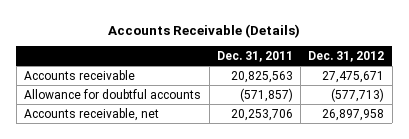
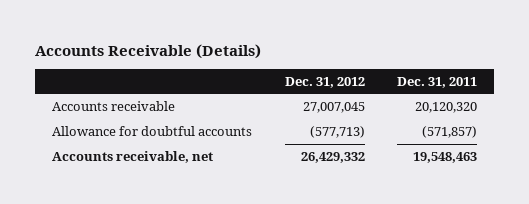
[230,70,293,83] 20,825,563 -> [415,102,478,114] 20,120,320
[322,70,385,83] 27,475,671 -> [302,102,365,114] 27,007,045
[230,108,293,121] 20,253,706 -> [413,152,478,164] 19,548,463
[322,108,385,121] 26,897,958 -> [300,152,365,164] 26,429,332

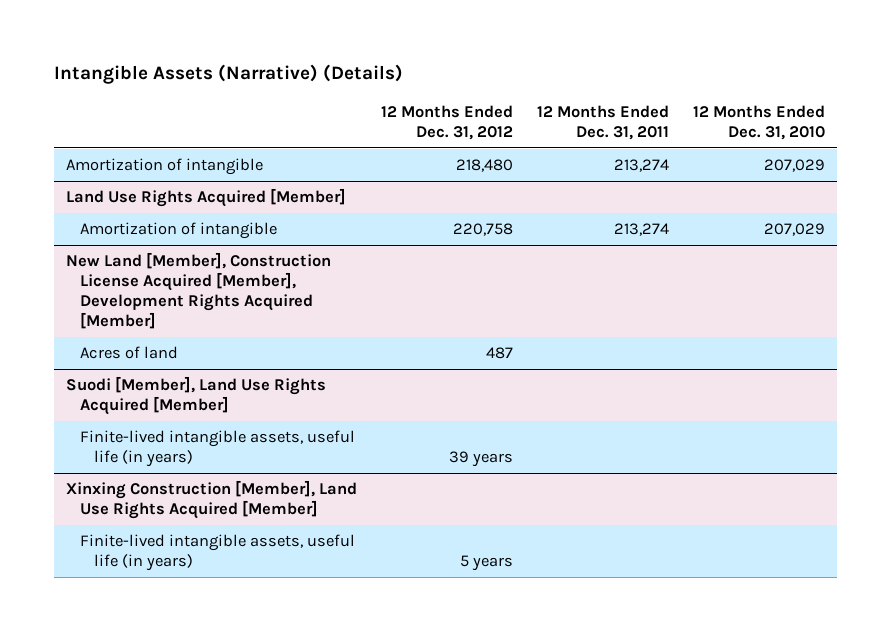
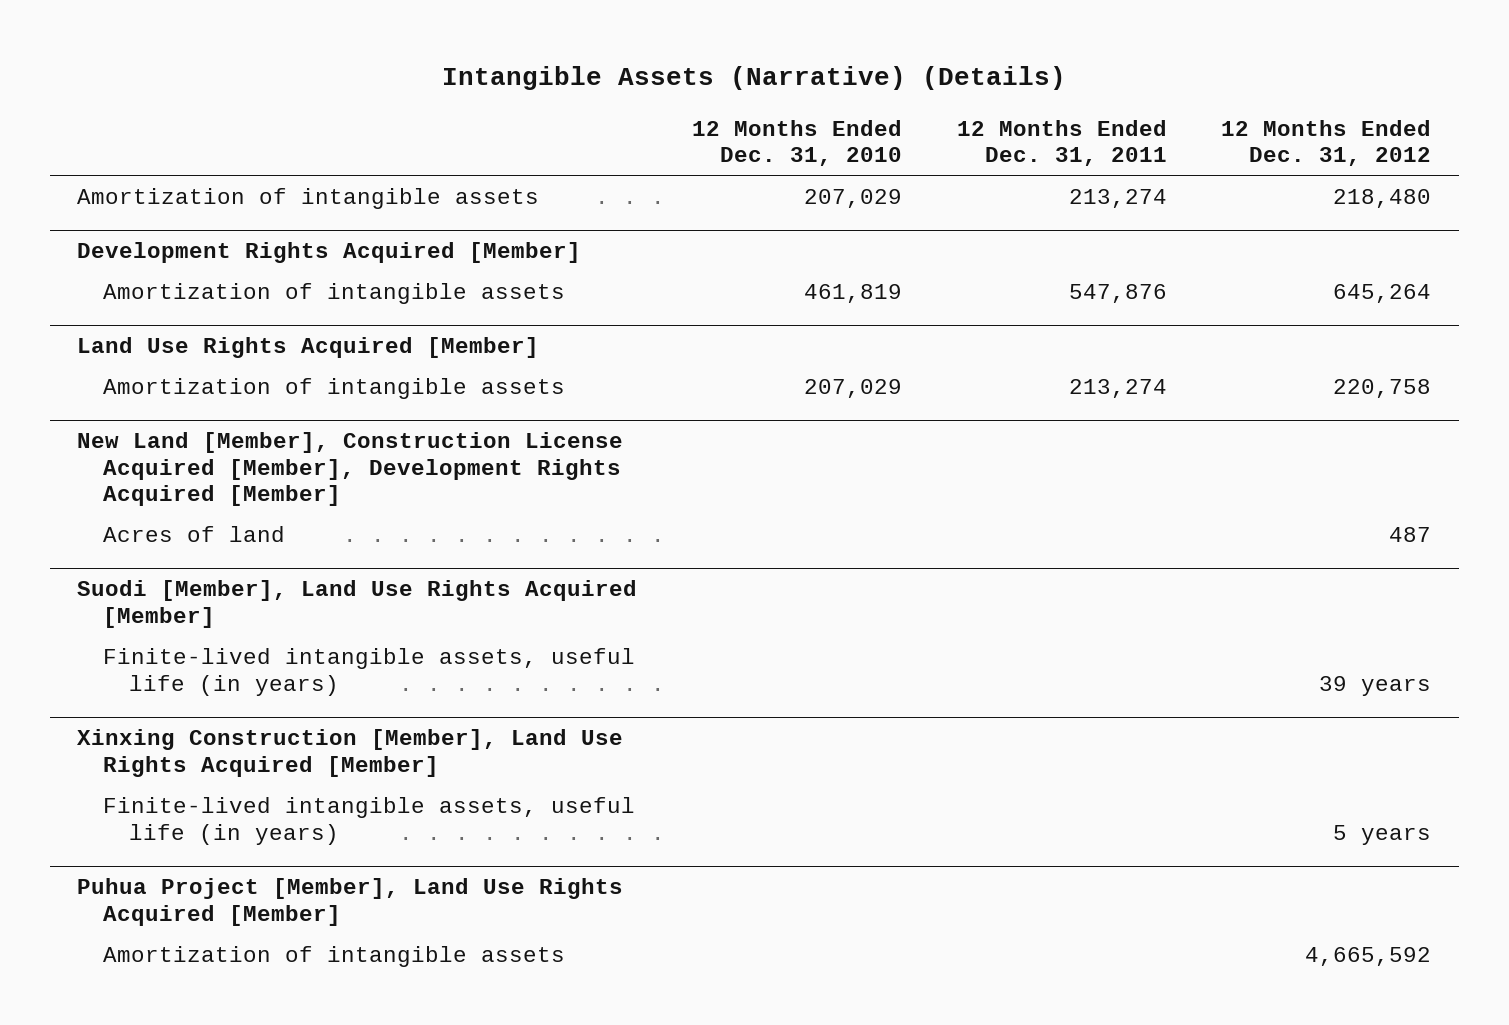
[65,158,263,176] Amortization of intangible -> [77,187,540,209] Amortization of intangible assets
none -> [77,242,582,264] Development Rights Acquired [Member]
none -> [103,282,566,304] Amortization of intangible assets
[79,222,277,240] Amortization of intangible -> [103,377,566,399] Amortization of intangible assets
none -> [77,878,624,926] Puhua Project [Member], Land Use Rights Acquired [Member]
none -> [103,945,566,967] Amortization of intangible assets

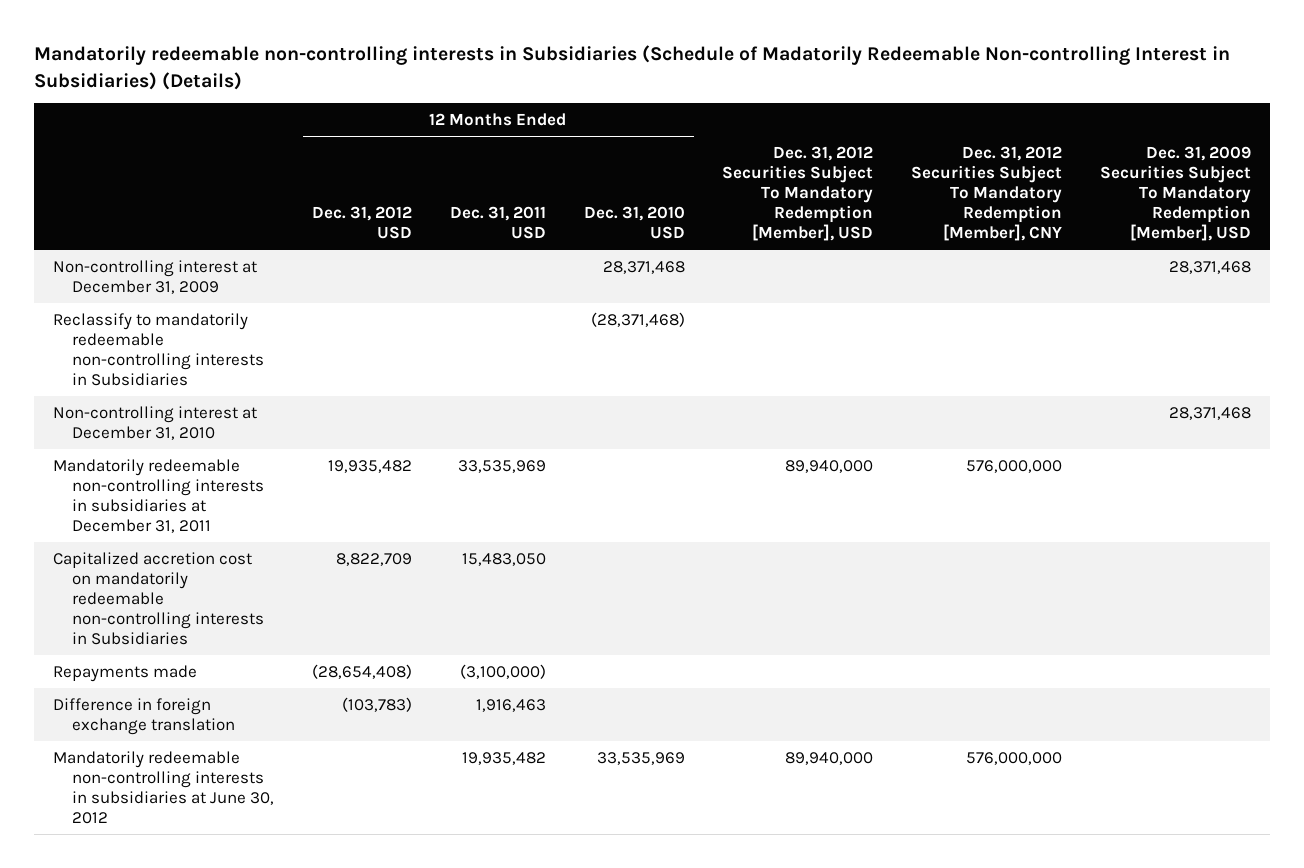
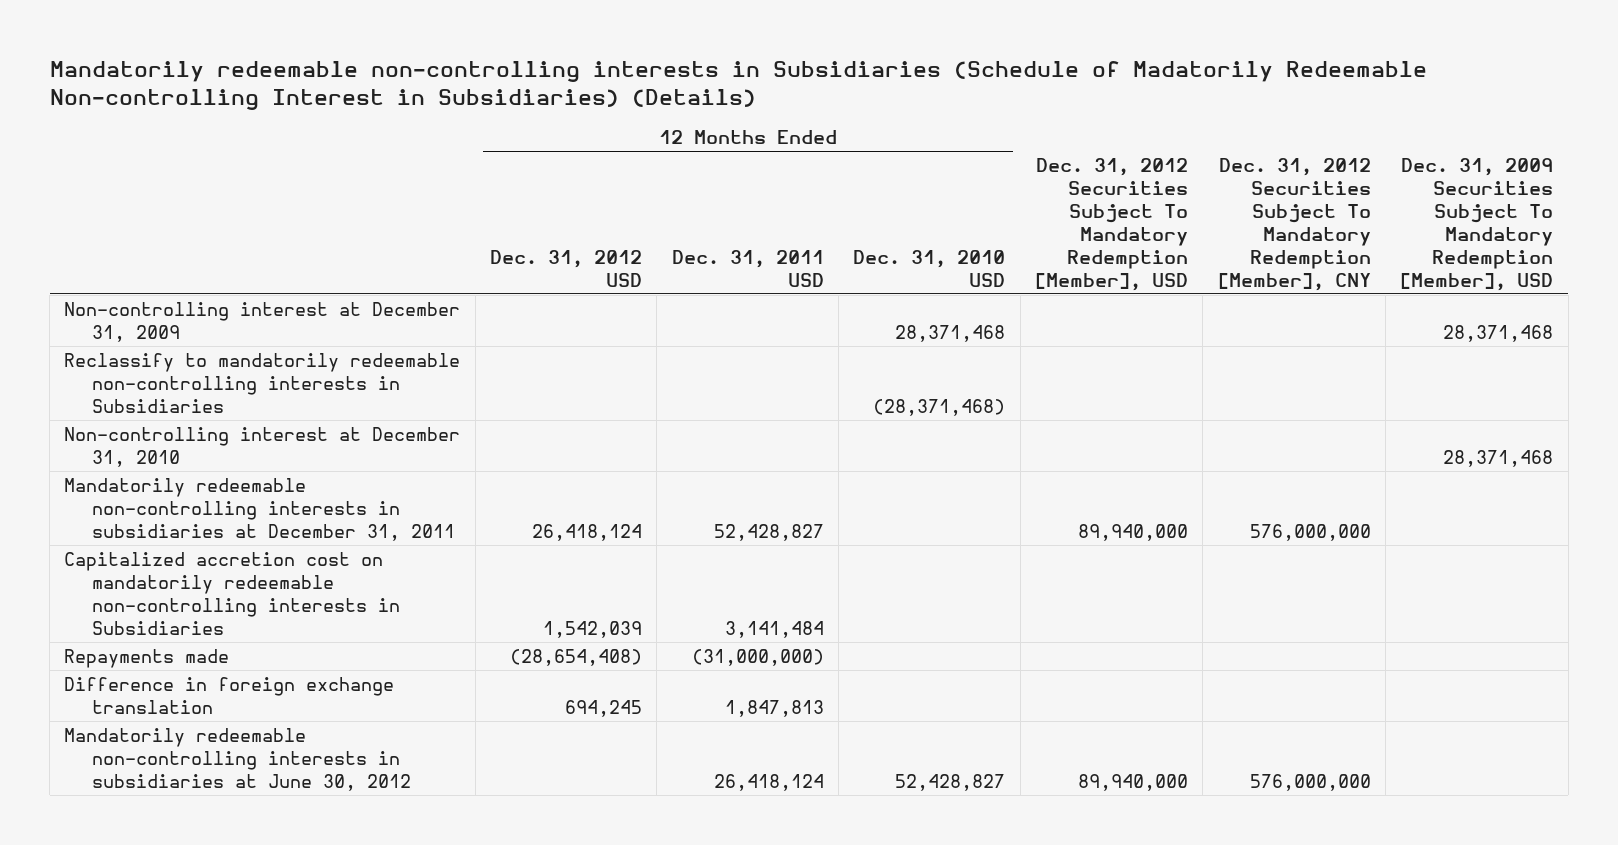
[328,459,413,473] 19,935,482 -> [532,523,643,541] 26,418,124
[457,459,546,473] 33,535,969 -> [713,523,824,541] 52,428,827
[336,552,413,566] 8,822,709 -> [543,620,643,638] 1,542,039
[461,552,546,566] 15,483,050 -> [724,620,824,638] 3,141,484
[459,663,546,679] (3,100,000) -> [691,648,824,666] (31,000,000)
[342,696,413,712] (103,783) -> [565,699,643,717] 694,245
[475,698,546,712] 1,916,463 -> [724,699,824,717] 1,847,813
[461,751,546,765] 19,935,482 -> [713,773,824,791] 26,418,124
[596,751,685,765] 33,535,969 -> [895,773,1006,791] 52,428,827

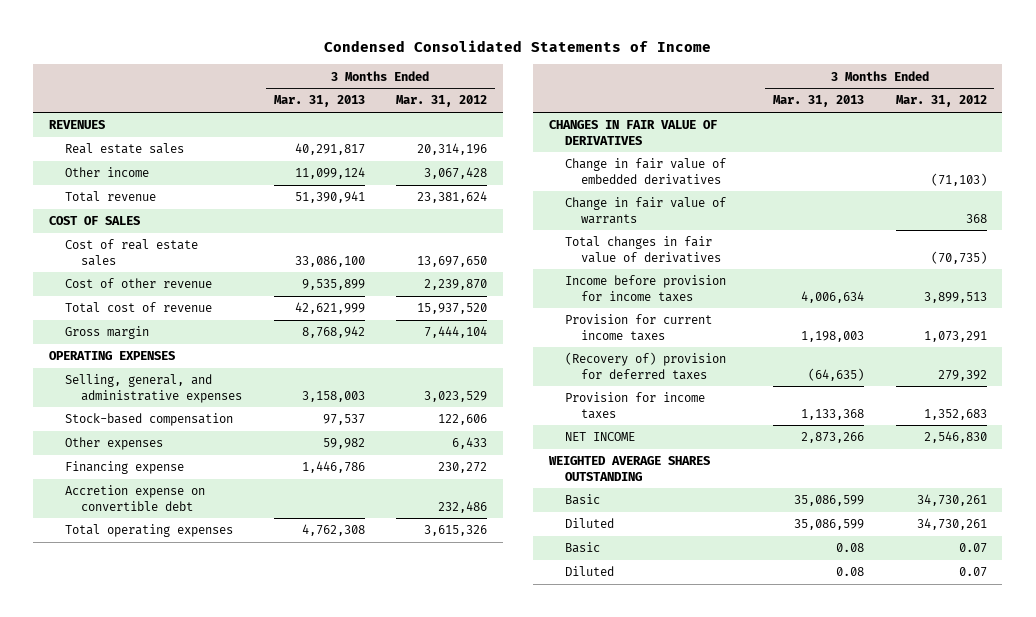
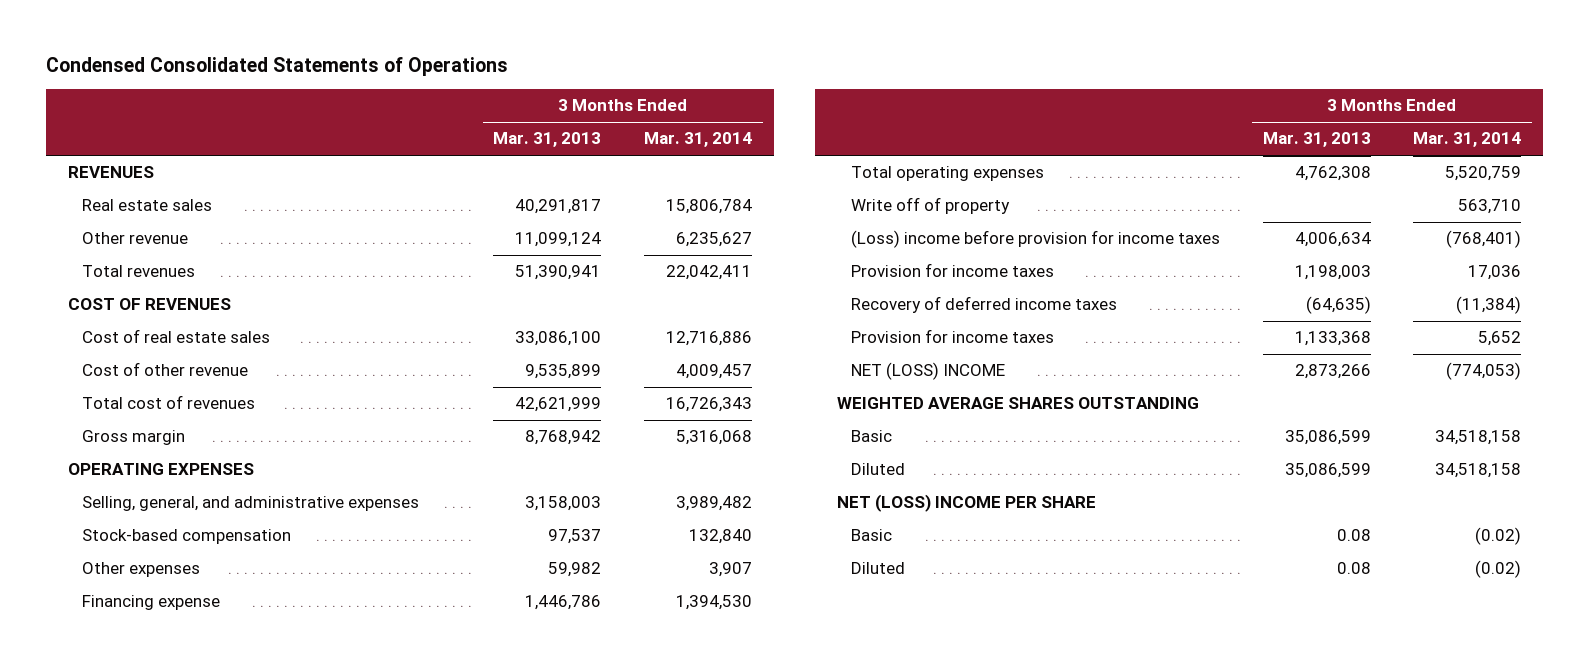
[323,40,711,53] Condensed Consolidated Statements of Income -> [46,57,509,77] Condensed Consolidated Statements of Operations
[395,95,487,108] Mar. 31, 2012 -> none
none -> [644,132,753,148] Mar. 31, 2014
[65,167,150,178] Other income -> [81,232,188,245] Other revenue
[65,191,157,203] Total revenue -> [81,265,195,278] Total revenues
[49,216,141,226] COST OF SALES -> [67,298,231,311] COST OF REVENUES
[65,302,213,314] Total cost of revenue -> [81,395,255,410] Total cost of revenues
[65,485,206,511] Accretion expense on convertible debt -> none
[548,120,717,145] CHANGES IN FAIR VALUE OF DERIVATIVES -> none
[564,158,726,185] Change in fair value of embedded derivatives -> none
[564,197,726,224] Change in fair value of warrants -> none
[564,236,721,263] Total changes in fair value of derivatives -> none
none -> [850,197,1010,215] Write off of property
[564,275,726,302] Income before provision for income taxes -> [850,230,1220,249] (Loss) income before provision for income taxes
[564,314,712,341] Provision for current income taxes -> [850,263,1054,278] Provision for income taxes
[564,352,726,380] (Recovery of) provision for deferred taxes -> [850,296,1117,314] Recovery of deferred income taxes
[564,432,635,442] NET INCOME -> [850,362,1005,381] NET (LOSS) INCOME
none -> [836,494,1096,513] NET (LOSS) INCOME PER SHARE

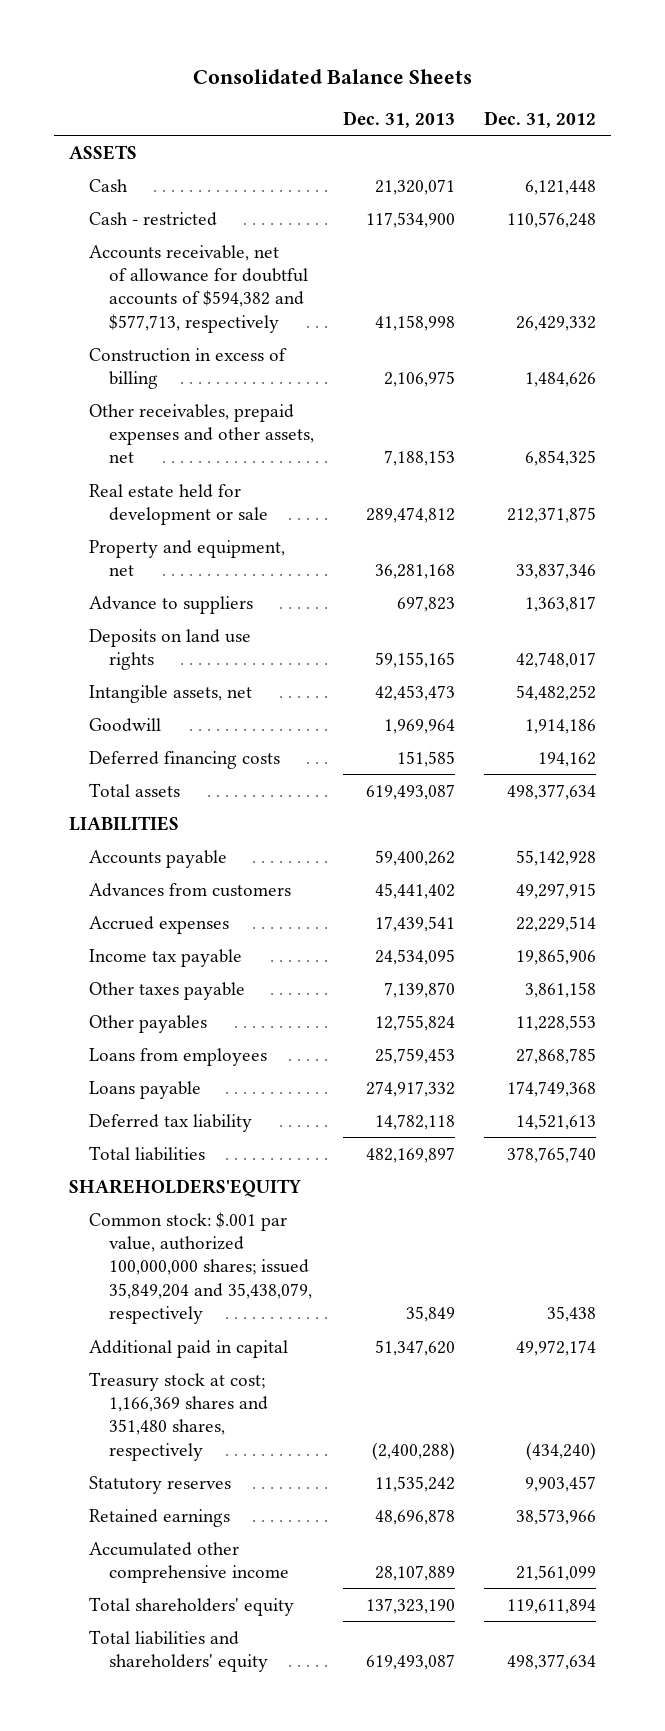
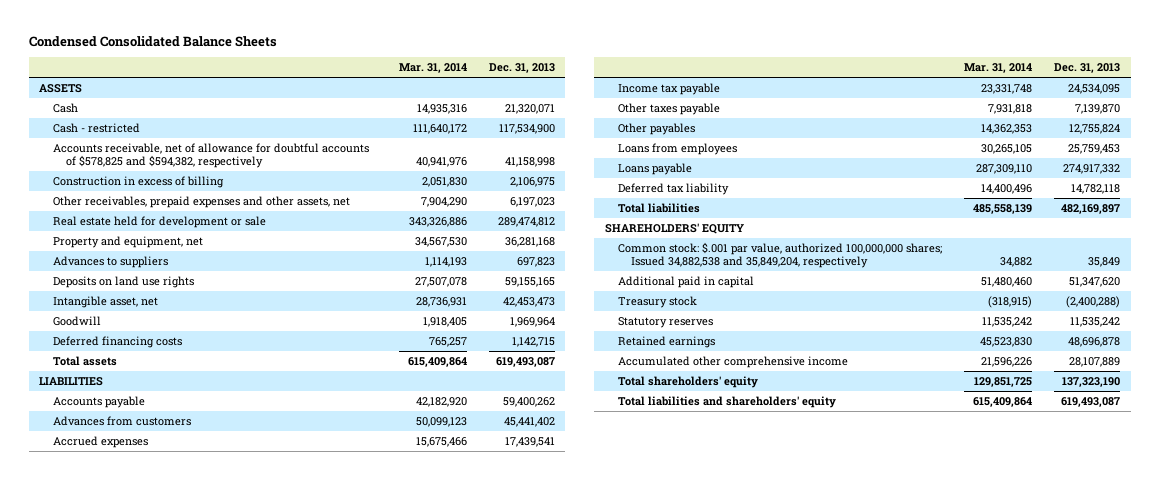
[192,68,472,84] Consolidated Balance Sheets -> [28,35,277,47] Condensed Consolidated Balance Sheets
[484,111,597,129] Dec. 31, 2012 -> none
none -> [398,63,467,74] Mar. 31, 2014
[88,244,308,333] Accounts receivable, net of allowance for doubtful accounts of $594,382 and $577,713, respectively -> [52,142,369,169] Accounts receivable, net of allowance for doubtful accounts of $578,825 and $594,382, respectively
[384,450,456,467] 7,188,153 -> [509,196,555,207] 6,197,023
[88,595,253,614] Advance to suppliers -> [52,255,168,268] Advances to suppliers
[88,684,252,703] Intangible assets, net -> [52,295,158,308] Intangible asset, net
[397,750,456,767] 151,585 -> [511,336,555,347] 1,142,715
[69,1178,302,1197] SHAREHOLDERS'EQUITY -> [604,222,744,234] SHAREHOLDERS' EQUITY
[88,1211,312,1325] Common stock: $.001 par value, authorized 100,000,000 shares; issued 35,849,204 and 35,438,079, respectively -> [617,241,942,269] Common stock: $.001 par value, authorized 100,000,000 shares; Issued 34,882,538 and 35,849,204, respectively
[88,1371,268,1461] Treasury stock at cost; 1,166,369 shares and 351,480 shares, respectively -> [617,295,697,308] Treasury stock

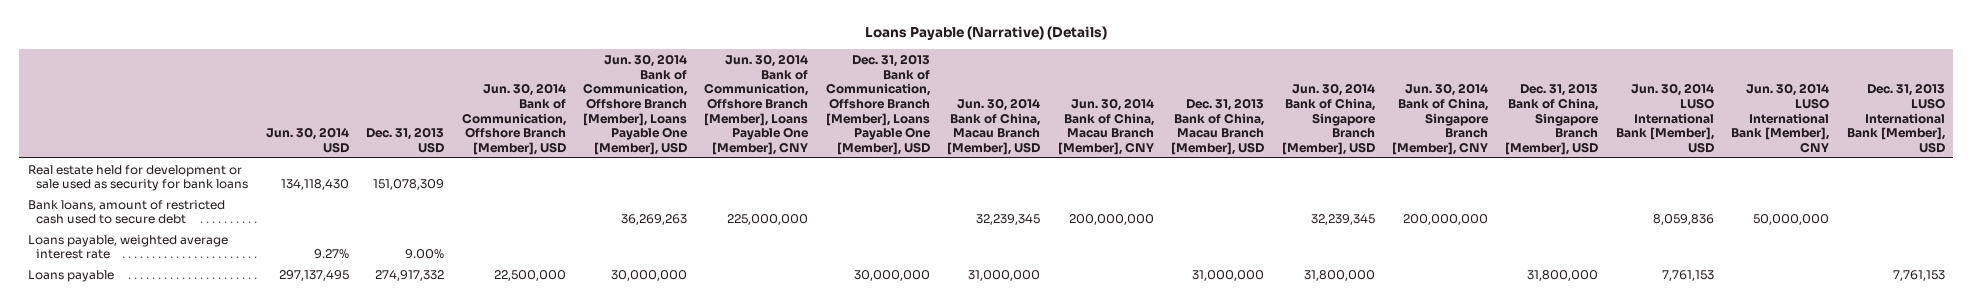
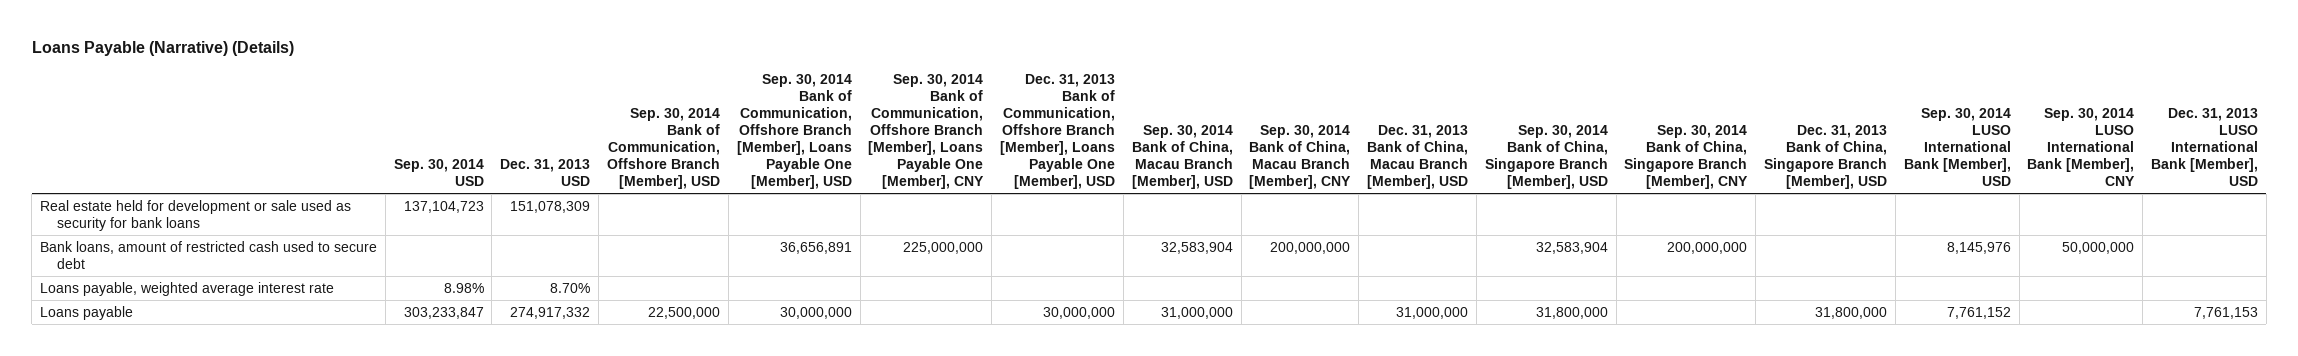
[265,127,349,154] Jun. 30, 2014 USD -> none
[461,83,566,156] Jun. 30, 2014 Bank of Communication, Offshore Branch [Member], USD -> none
[583,53,689,156] Jun. 30, 2014 Bank of Communication, Offshore Branch [Member], Loans Payable One [Member], USD -> none
[704,53,810,156] Jun. 30, 2014 Bank of Communication, Offshore Branch [Member], Loans Payable One [Member], CNY -> none
[947,97,1041,156] Jun. 30, 2014 Bank of China, Macau Branch [Member], USD -> none
[1057,97,1154,156] Jun. 30, 2014 Bank of China, Macau Branch [Member], CNY -> none
[1281,83,1376,156] Jun. 30, 2014 Bank of China, Singapore Branch [Member], USD -> none
[1392,83,1490,156] Jun. 30, 2014 Bank of China, Singapore Branch [Member], CNY -> none
[1615,83,1714,154] Jun. 30, 2014 LUSO International Bank [Member], USD -> none
[1731,83,1830,154] Jun. 30, 2014 LUSO International Bank [Member], CNY -> none
none -> [393,158,484,186] Sep. 30, 2014 USD
none -> [606,107,720,189] Sep. 30, 2014 Bank of Communication, Offshore Branch [Member], USD
none -> [736,73,852,189] Sep. 30, 2014 Bank of Communication, Offshore Branch [Member], Loans Payable One [Member], USD
none -> [868,73,985,189] Sep. 30, 2014 Bank of Communication, Offshore Branch [Member], Loans Payable One [Member], CNY
none -> [1131,124,1233,189] Sep. 30, 2014 Bank of China, Macau Branch [Member], USD
none -> [1249,124,1352,189] Sep. 30, 2014 Bank of China, Macau Branch [Member], CNY
none -> [1484,124,1608,189] Sep. 30, 2014 Bank of China, Singapore Branch [Member], USD
none -> [1624,124,1749,189] Sep. 30, 2014 Bank of China, Singapore Branch [Member], CNY
none -> [1903,107,2011,186] Sep. 30, 2014 LUSO International Bank [Member], USD
none -> [2027,107,2136,186] Sep. 30, 2014 LUSO International Bank [Member], CNY
[405,249,445,260] 9.00% -> [550,282,591,293] 8.70%

